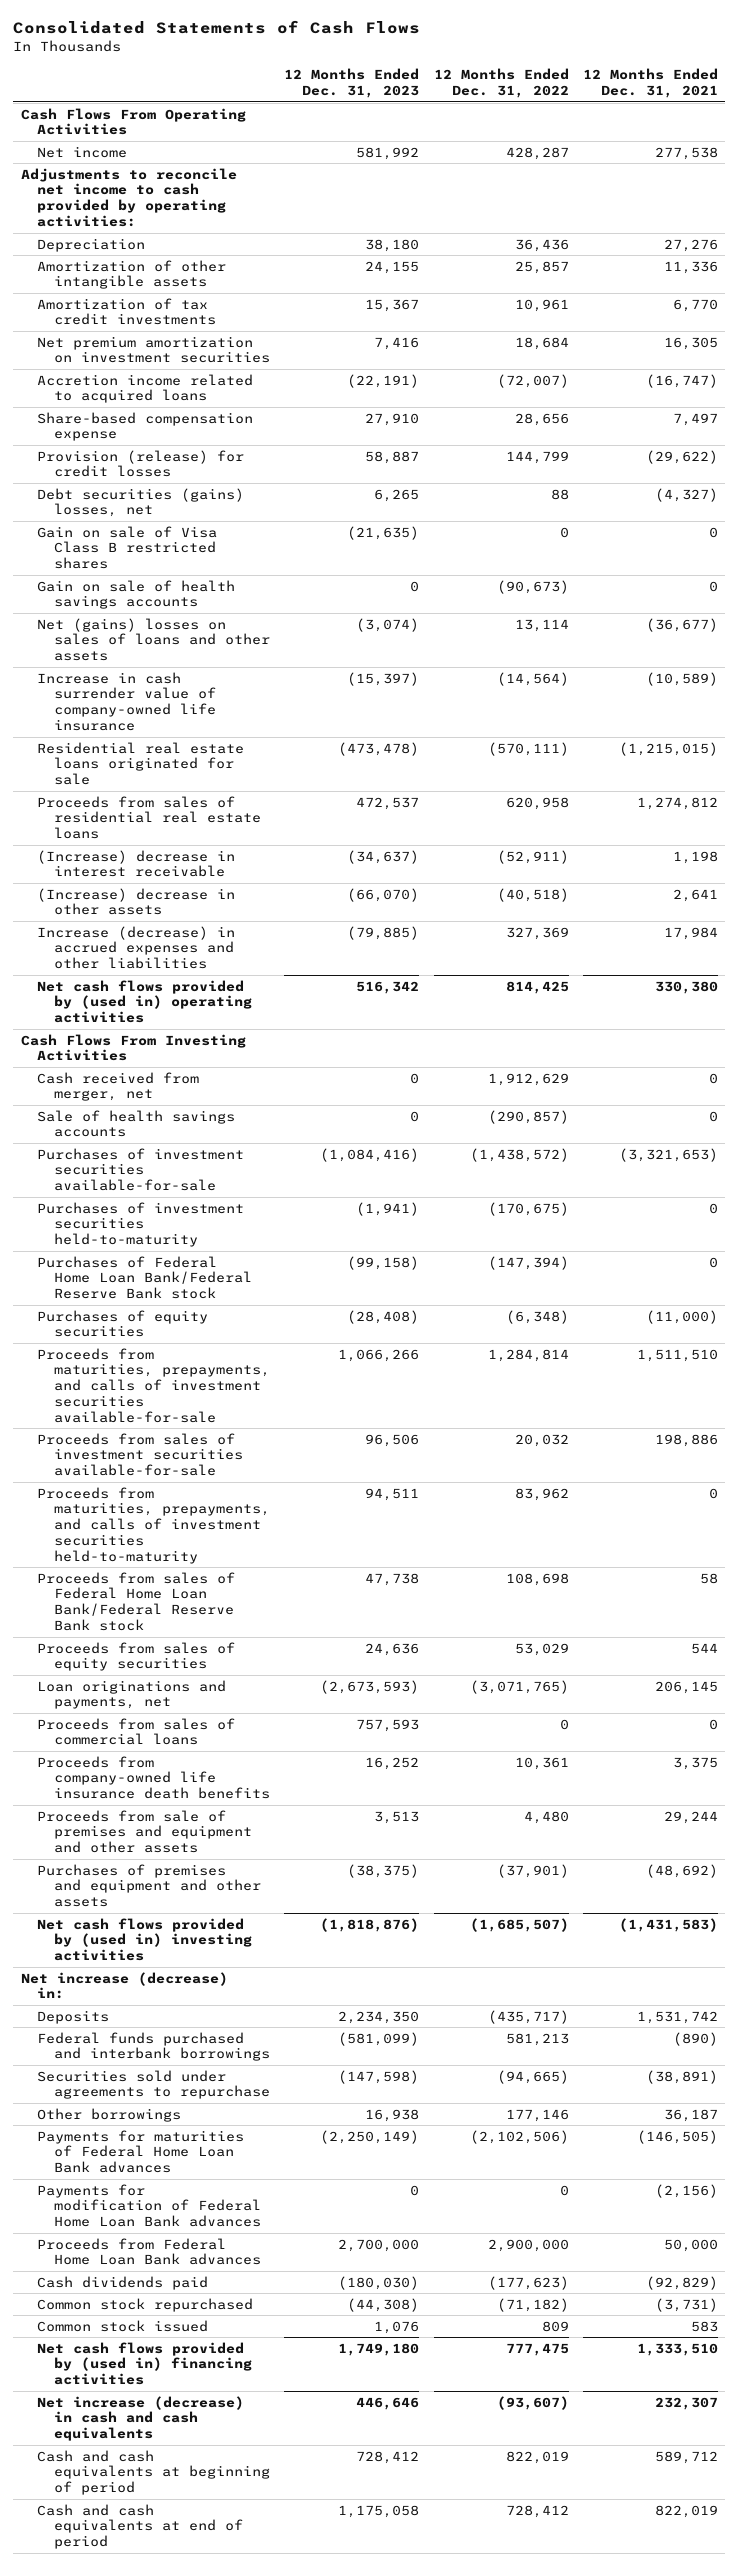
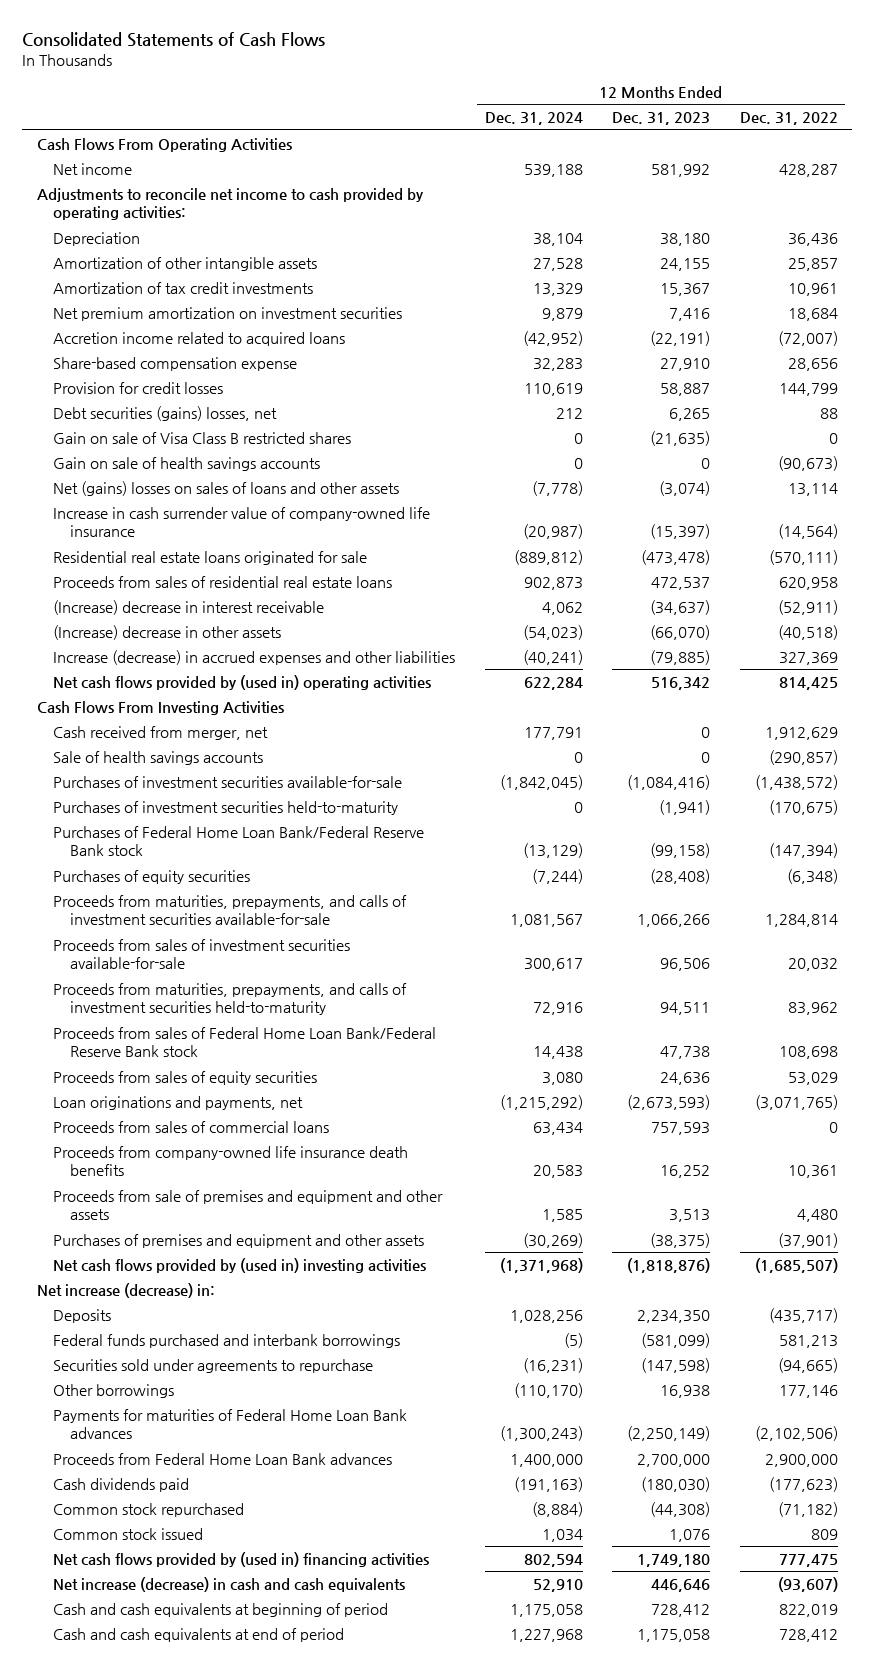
[583,68,719,98] 12 Months Ended Dec. 31, 2021 -> none
none -> [484,112,583,126] Dec. 31, 2024
[37,449,245,478] Provision (release) for credit losses -> [53,381,224,394] Provision for credit losses
[37,2183,261,2228] Payments for modification of Federal Home Loan Bank advances -> none

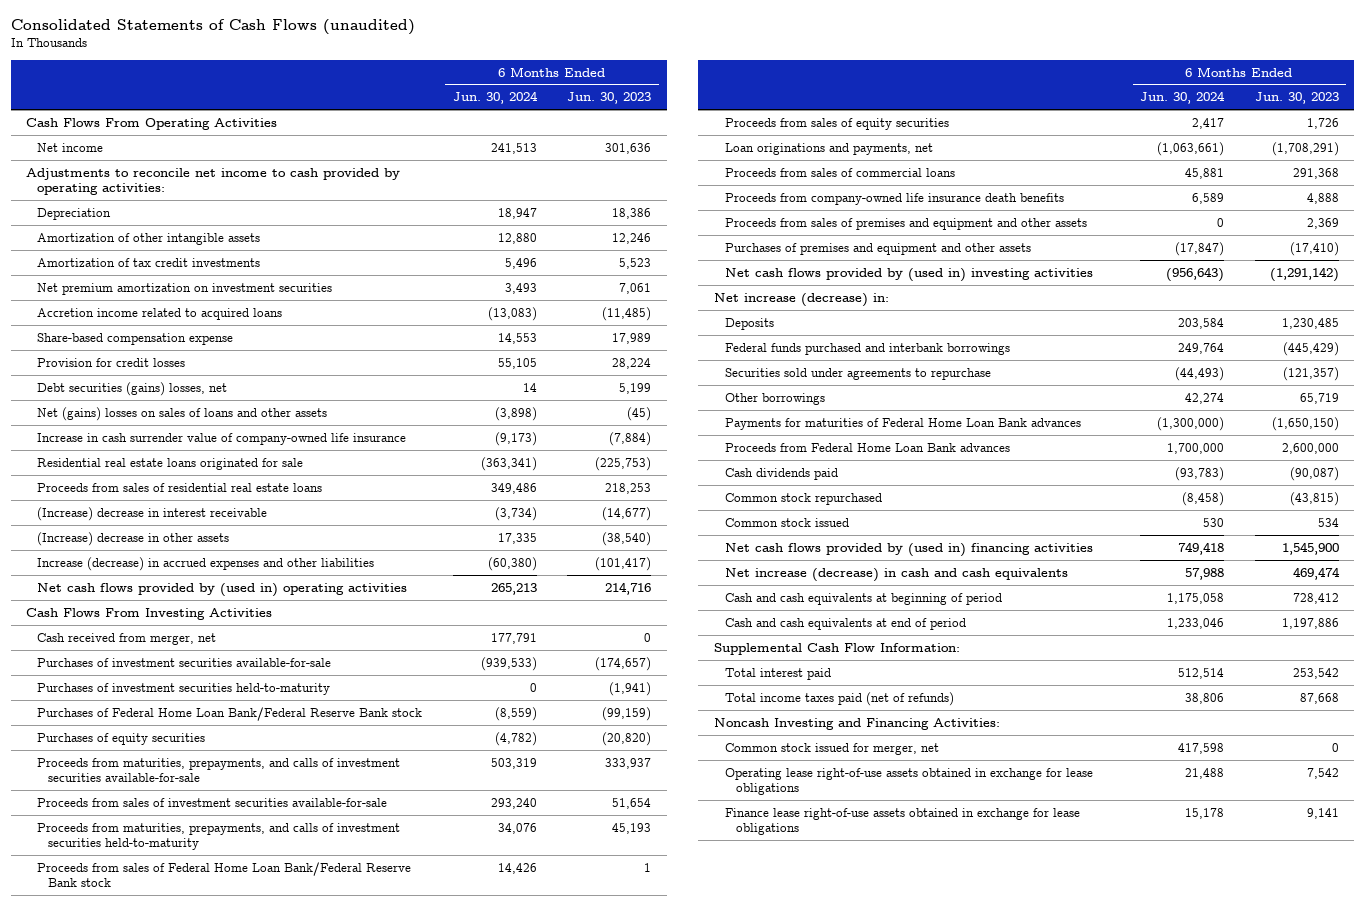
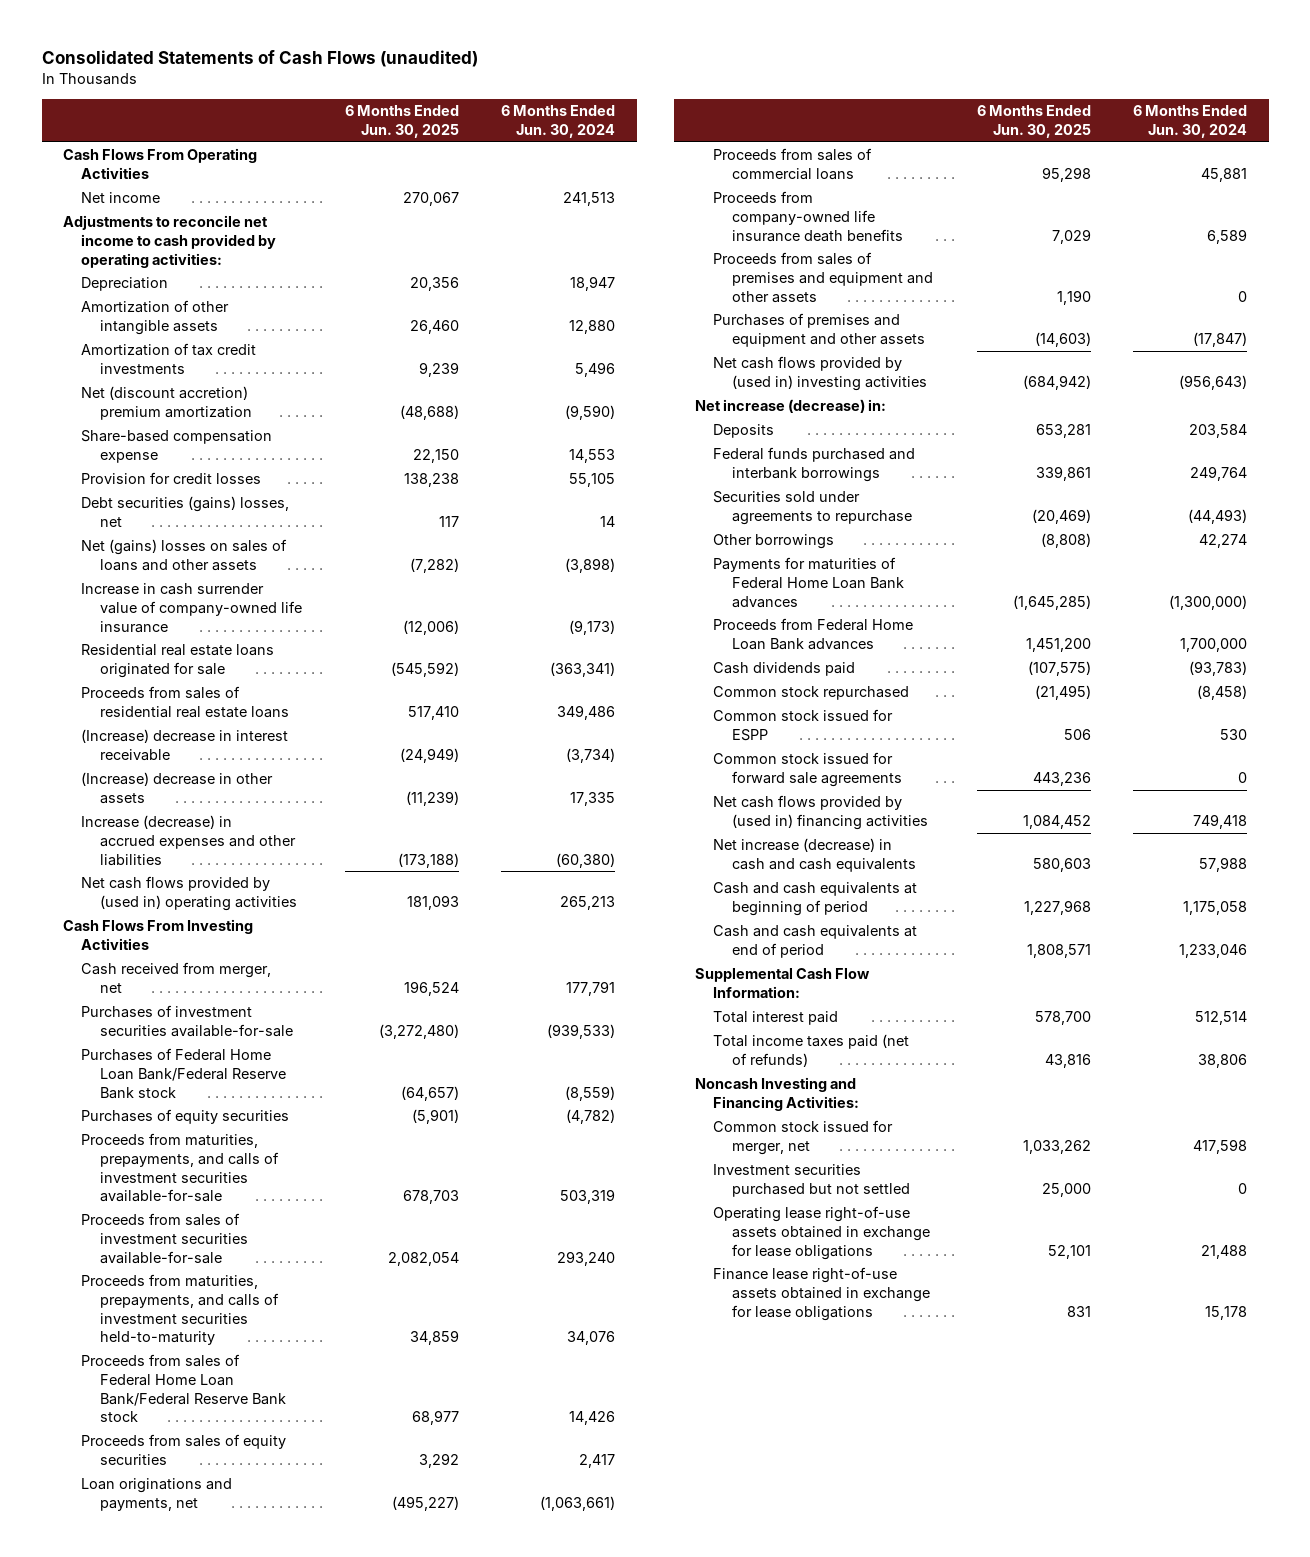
[567,92,652,105] Jun. 30, 2023 -> none
none -> [344,105,459,139] 6 Months Ended Jun. 30, 2025
[37,307,283,320] Accretion income related to acquired loans -> none
[37,282,333,295] Net premium amortization on investment securities -> [81,386,252,421] Net (discount accretion) premium amortization
[504,282,537,294] 3,493 -> [565,405,616,421] (9,590)
[37,682,331,695] Purchases of investment securities held-to-maturity -> none
[724,517,849,527] Common stock issued -> [713,709,894,742] Common stock issued for ESPP
none -> [713,752,902,788] Common stock issued for forward sale agreements
none -> [713,1164,910,1198] Investment securities purchased but not settled

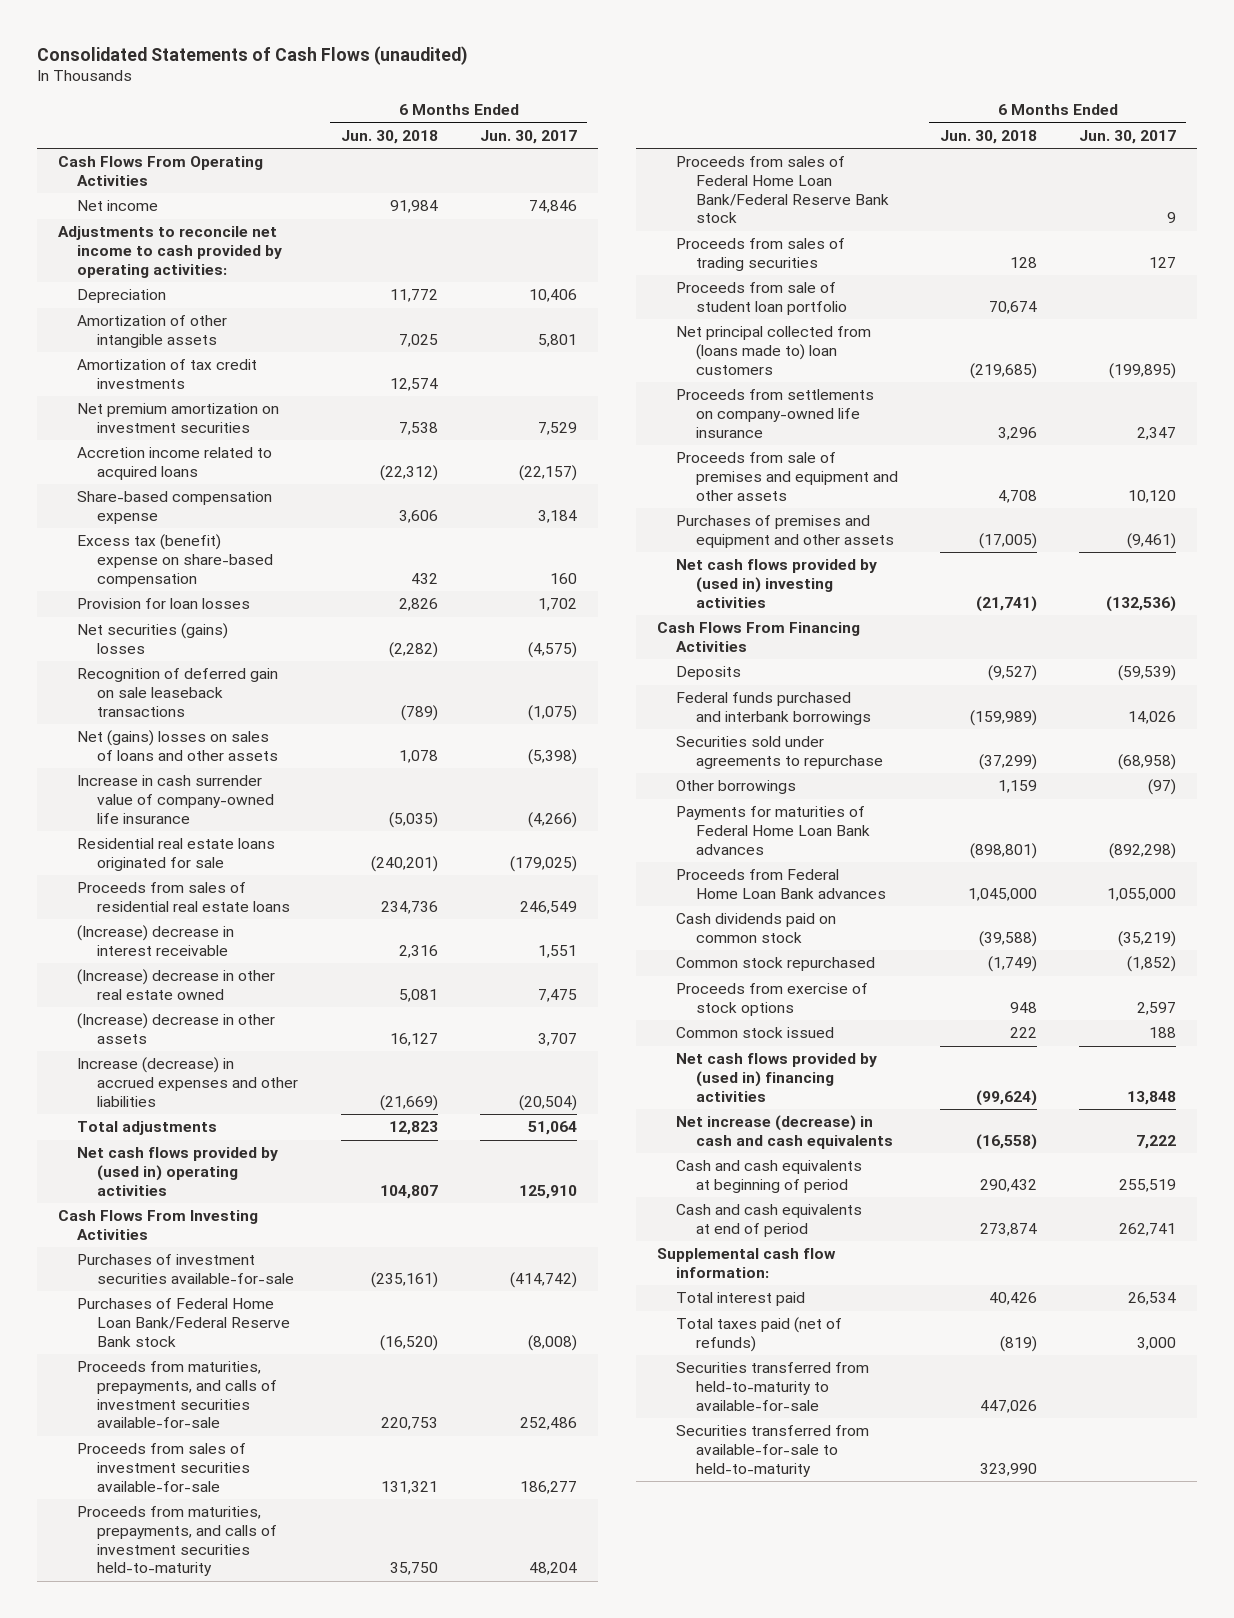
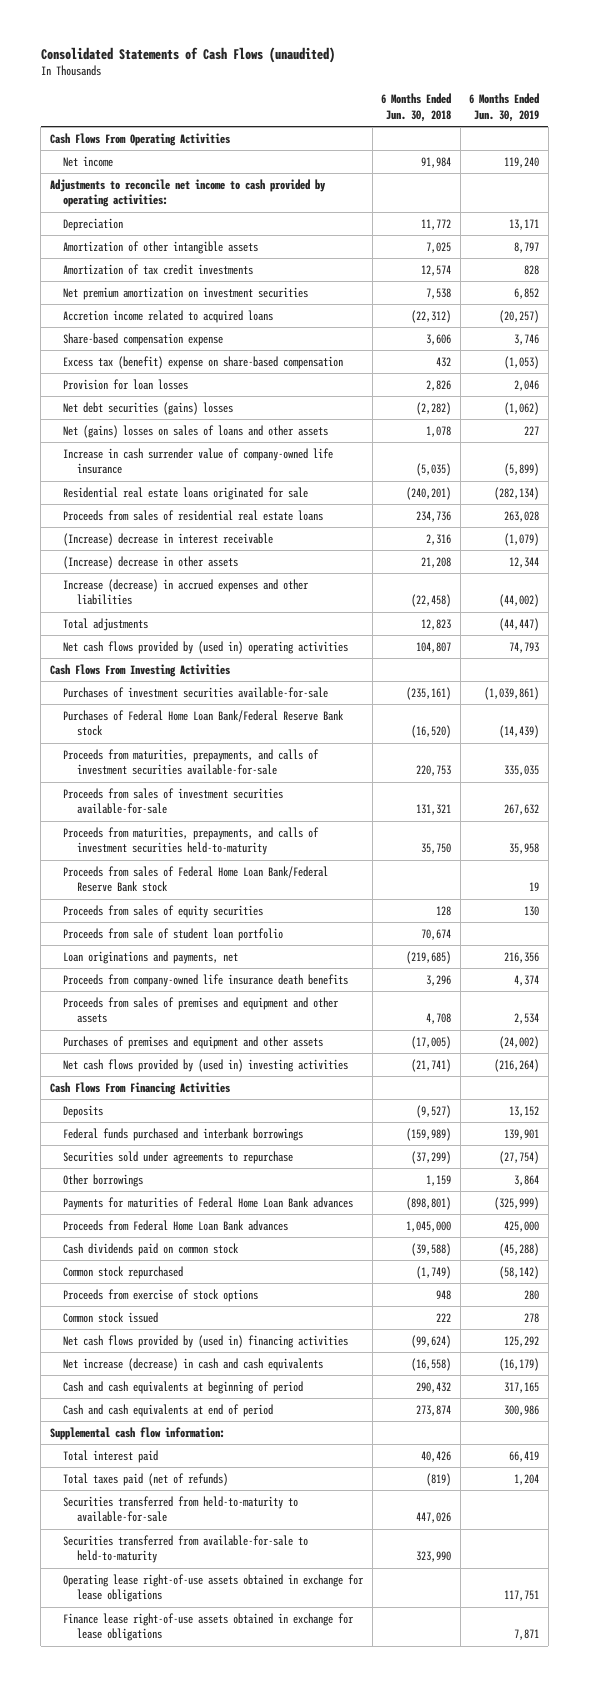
[479,129,577,144] Jun. 30, 2017 -> none
none -> [469,93,540,122] 6 Months Ended Jun. 30, 2019
[77,668,279,717] Recognition of deferred gain on sale leaseback transactions -> none
[77,623,229,654] Net securities (gains) losses -> [63,401,234,415] Net debt securities (gains) losses
[77,969,276,1000] (Increase) decrease in other real estate owned -> none
[389,1032,438,1046] 16,127 -> [421,556,452,568] 21,208
[379,1094,438,1111] (21,669) -> [411,594,452,608] (22,458)
[676,238,846,271] Proceeds from sales of trading securities -> [63,904,264,918] Proceeds from sales of equity securities
[676,326,872,375] Net principal collected from (loans made to) loan customers -> [63,950,239,964] Loan originations and payments, net
[676,389,875,438] Proceeds from settlements on company-owned life insurance -> [63,973,349,987] Proceeds from company-owned life insurance death benefits
[676,452,898,501] Proceeds from sale of premises and equipment and other assets -> [63,996,340,1024] Proceeds from sales of premises and equipment and other assets
none -> [63,1573,365,1603] Operating lease right-of-use assets obtained in exchange for lease obligations
none -> [63,1612,355,1642] Finance lease right-of-use assets obtained in exchange for lease obligations

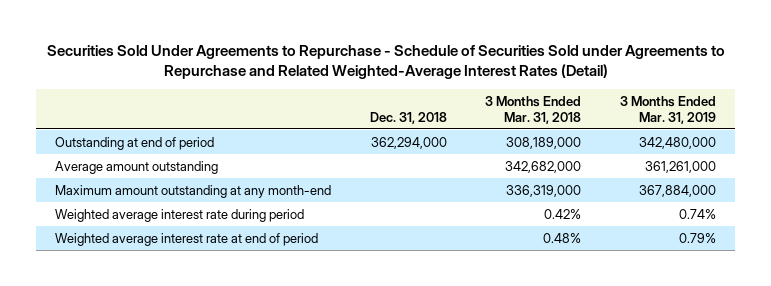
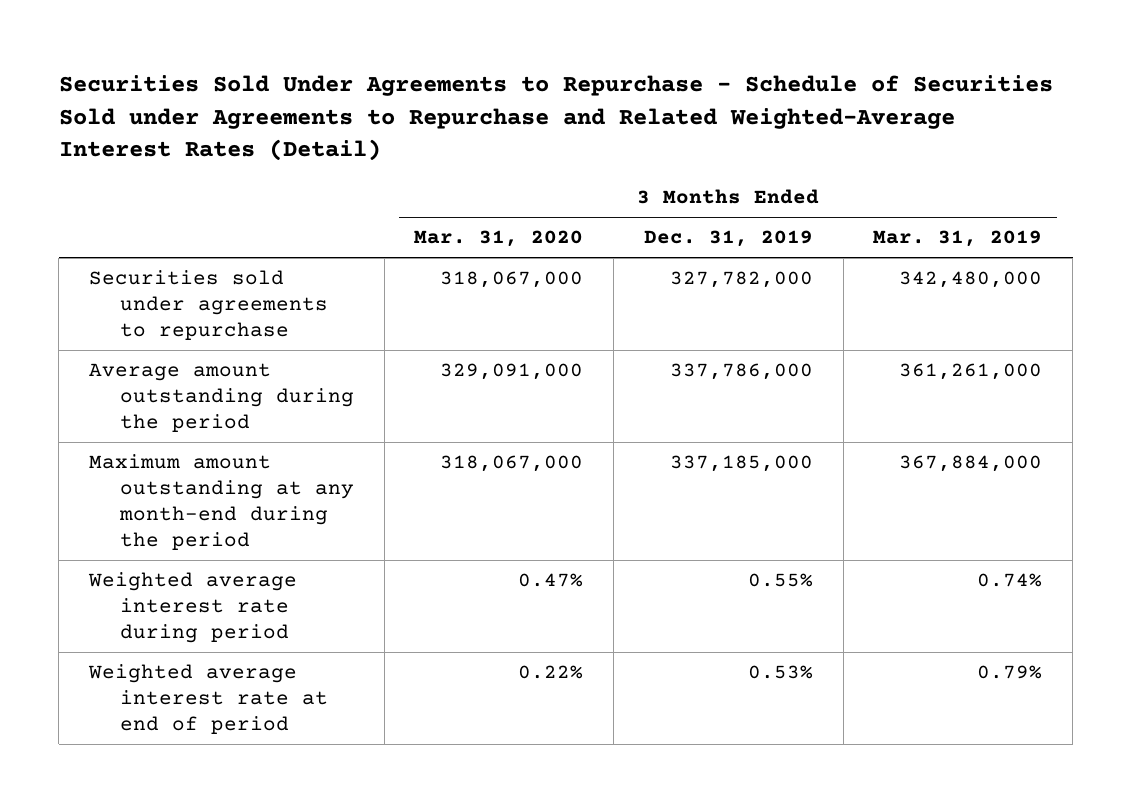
[369,111,447,124] Dec. 31, 2018 -> none
[485,95,582,124] 3 Months Ended Mar. 31, 2018 -> none
none -> [414,230,584,248] Mar. 31, 2020
none -> [643,230,813,248] Dec. 31, 2019
[55,136,215,150] Outstanding at end of period -> [88,270,329,340] Securities sold under agreements to repurchase
[55,160,219,174] Average amount outstanding -> [88,363,355,432] Average amount outstanding during the period
[55,184,332,198] Maximum amount outstanding at any month-end -> [88,454,355,550] Maximum amount outstanding at any month-end during the period

